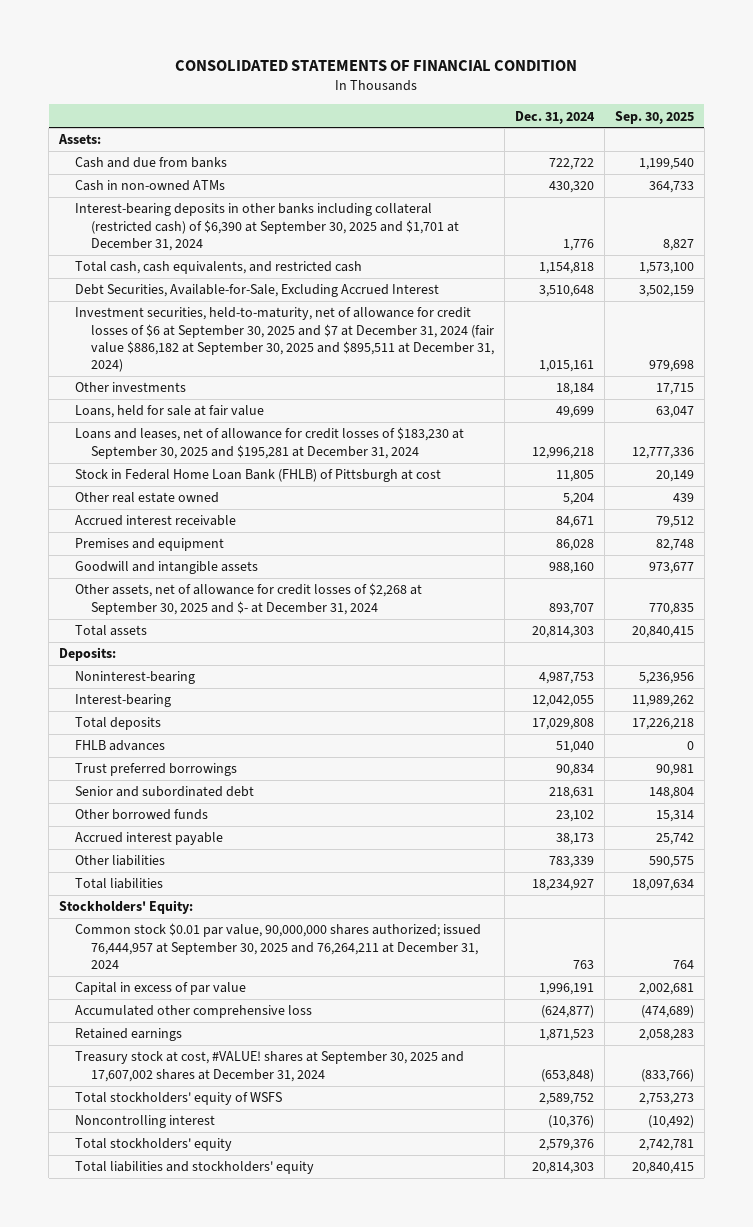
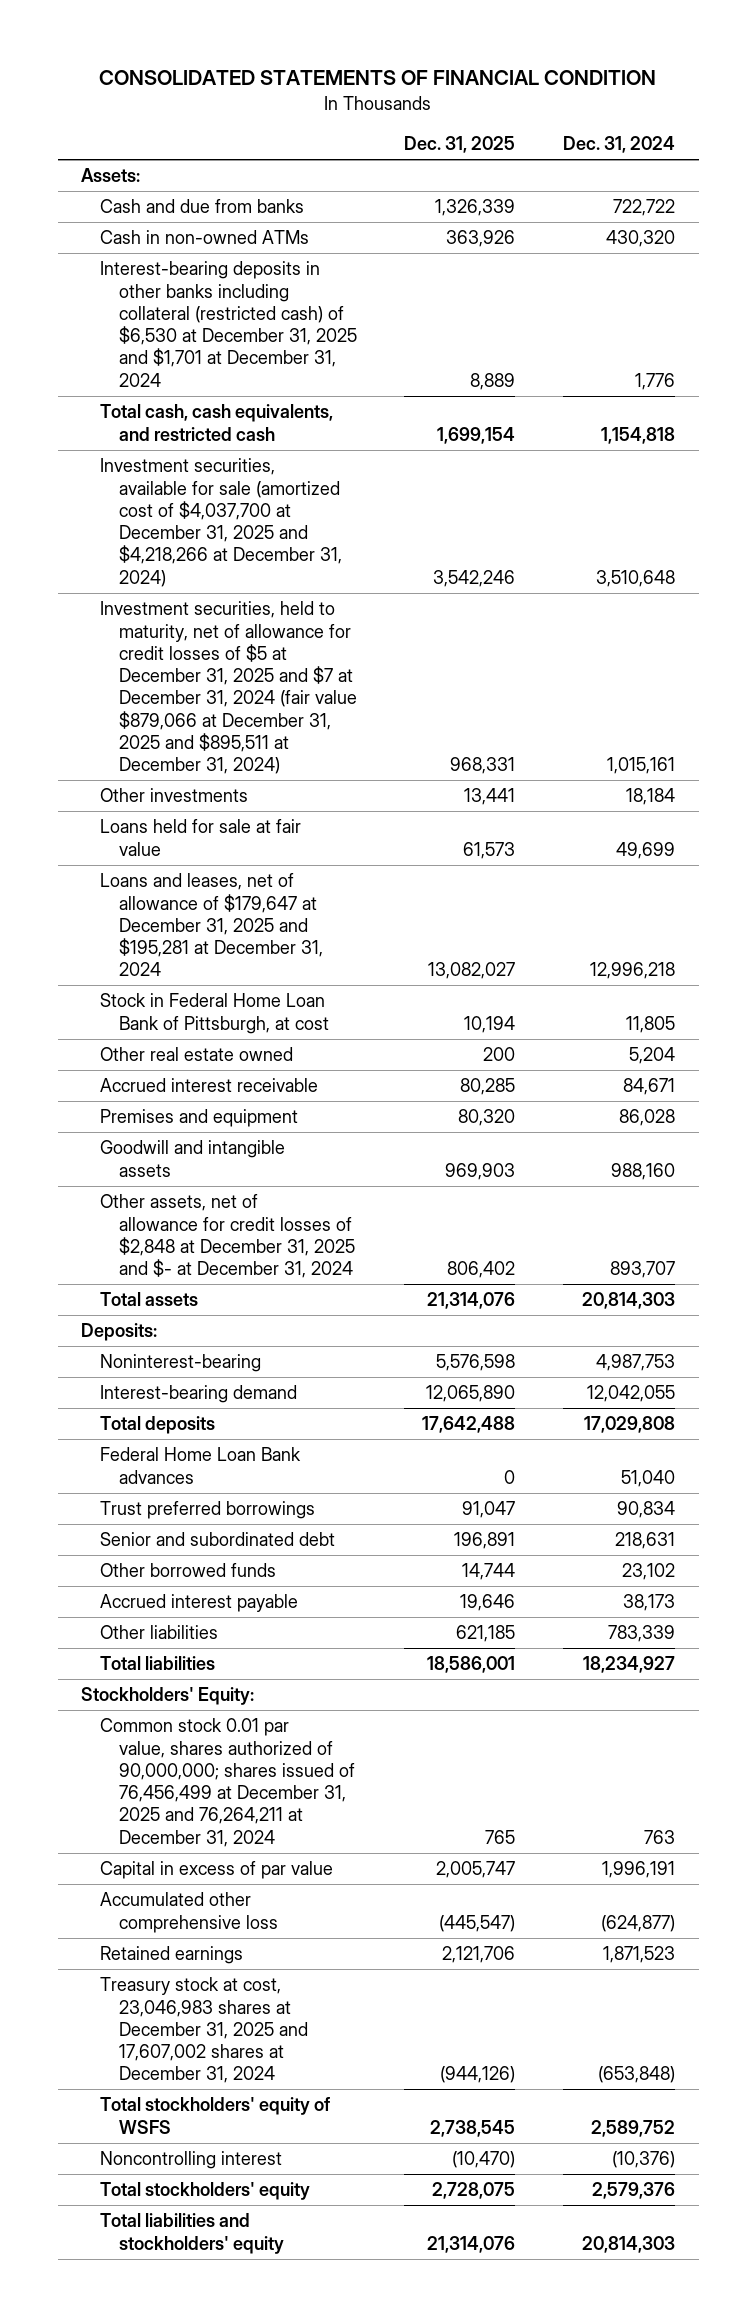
[614,110,694,124] Sep. 30, 2025 -> none
none -> [404,135,516,153] Dec. 31, 2025
[75,203,460,251] Interest-bearing deposits in other banks including collateral (restricted cash) of $6,390 at September 30, 2025 and $1,701 at December 31, 2024 -> [100,261,357,387] Interest-bearing deposits in other banks including collateral (restricted cash) of $6,530 at December 31, 2025 and $1,701 at December 31, 2024
[75,284,440,298] Debt Securities, Available-for-Sale, Excluding Accrued Interest -> [100,458,342,587] Investment securities, available for sale (amortized cost of $4,037,700 at December 31, 2025 and $4,218,266 at December 31, 2024)
[75,307,495,373] Investment securities, held-to-maturity, net of allowance for credit losses of $6 at September 30, 2025 and $7 at December 31, 2024 (fair value $886,182 at September 30, 2025 and $895,511 at December 31, 2024) -> [100,601,357,775] Investment securities, held to maturity, net of allowance for credit losses of $5 at December 31, 2025 and $7 at December 31, 2024 (fair value $879,066 at December 31, 2025 and $895,511 at December 31, 2024)
[75,405,265,419] Loans, held for sale at fair value -> [100,819,302,856] Loans held for sale at fair value
[75,427,465,459] Loans and leases, net of allowance for credit losses of $183,230 at September 30, 2025 and $195,281 at December 31, 2024 -> [100,873,323,977] Loans and leases, net of allowance of $179,647 at December 31, 2025 and $195,281 at December 31, 2024
[75,469,442,483] Stock in Federal Home Loan Bank (FHLB) of Pittsburgh at cost -> [100,993,329,1034] Stock in Federal Home Loan Bank of Pittsburgh, at cost
[75,583,423,615] Other assets, net of allowance for credit losses of $2,268 at September 30, 2025 and $- at December 31, 2024 -> [100,1194,355,1279] Other assets, net of allowance for credit losses of $2,848 at December 31, 2025 and $- at December 31, 2024
[75,694,172,708] Interest-bearing -> [100,1385,298,1404] Interest-bearing demand
[75,740,166,752] FHLB advances -> [100,1447,302,1484] Federal Home Loan Bank advances
[75,923,482,969] Common stock $0.01 par value, 90,000,000 shares authorized; issued 76,444,957 at September 30, 2025 and 76,264,211 at December 31, 2024 -> [100,1718,355,1847] Common stock 0.01 par value, shares authorized of 90,000,000; shares issued of 76,456,499 at December 31, 2025 and 76,264,211 at December 31, 2024
[75,1051,465,1082] Treasury stock at cost, #VALUE! shares at September 30, 2025 and 17,607,002 shares at December 31, 2024 -> [100,1977,308,2084] Treasury stock at cost, 23,046,983 shares at December 31, 2025 and 17,607,002 shares at December 31, 2024

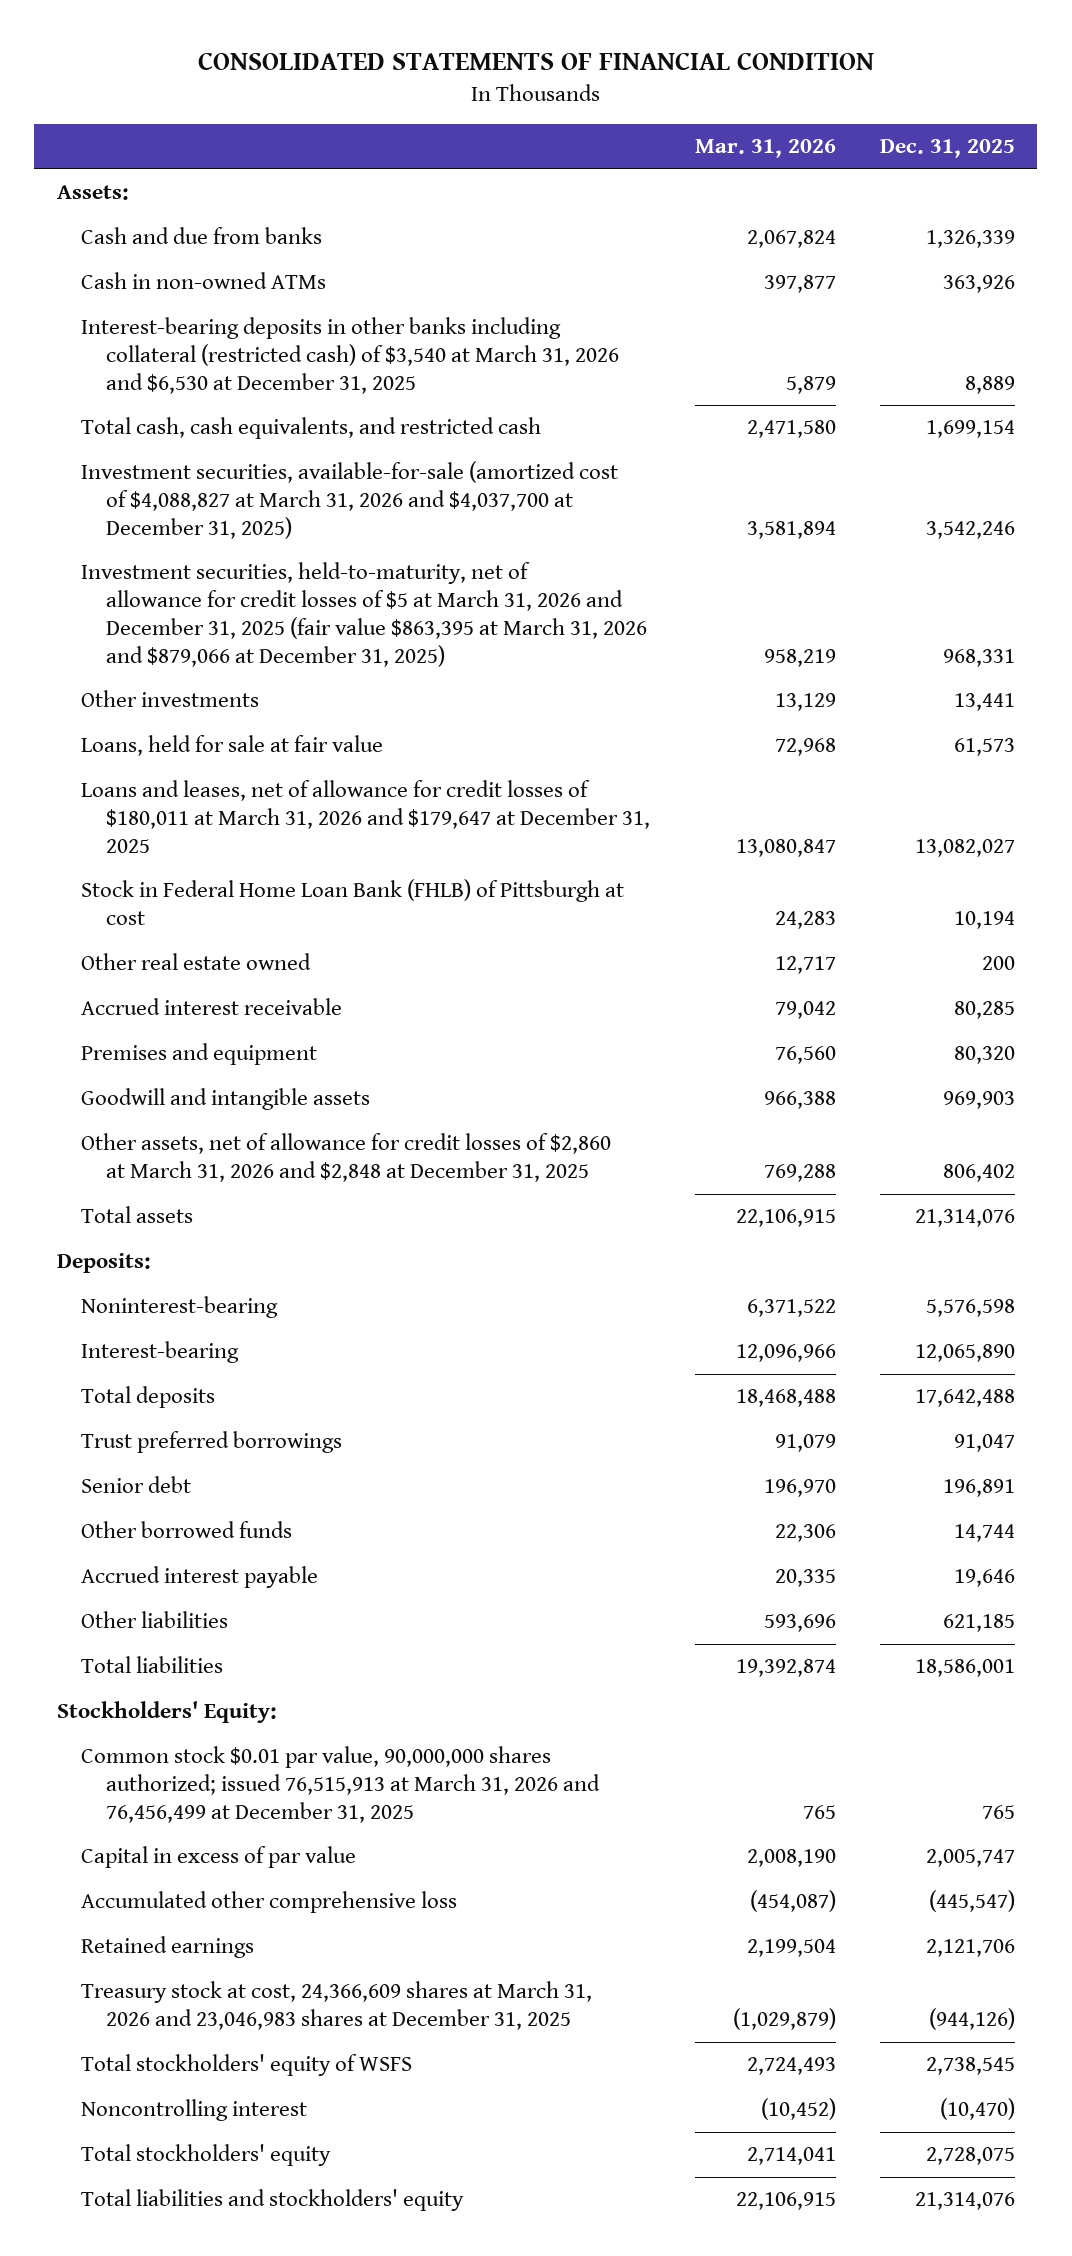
[563,135,676,153] Dec. 31, 2024 -> none
none -> [694,139,836,159] Mar. 31, 2026
[100,261,357,387] Interest-bearing deposits in other banks including collateral (restricted cash) of $6,530 at December 31, 2025 and $1,701 at December 31, 2024 -> [81,317,620,395] Interest-bearing deposits in other banks including collateral (restricted cash) of $3,540 at March 31, 2026 and $6,530 at December 31, 2025
[100,458,342,587] Investment securities, available for sale (amortized cost of $4,037,700 at December 31, 2025 and $4,218,266 at December 31, 2024) -> [81,461,619,540] Investment securities, available-for-sale (amortized cost of $4,088,827 at March 31, 2026 and $4,037,700 at December 31, 2025)
[100,601,357,775] Investment securities, held to maturity, net of allowance for credit losses of $5 at December 31, 2025 and $7 at December 31, 2024 (fair value $879,066 at December 31, 2025 and $895,511 at December 31, 2024) -> [81,562,648,667] Investment securities, held-to-maturity, net of allowance for credit losses of $5 at March 31, 2026 and December 31, 2025 (fair value $863,395 at March 31, 2026 and $879,066 at December 31, 2025)
[100,819,302,856] Loans held for sale at fair value -> [81,735,384,757] Loans, held for sale at fair value
[100,873,323,977] Loans and leases, net of allowance of $179,647 at December 31, 2025 and $195,281 at December 31, 2024 -> [81,780,651,854] Loans and leases, net of allowance for credit losses of $180,011 at March 31, 2026 and $179,647 at December 31, 2025
[100,993,329,1034] Stock in Federal Home Loan Bank of Pittsburgh, at cost -> [81,879,625,926] Stock in Federal Home Loan Bank (FHLB) of Pittsburgh at cost
[100,1194,355,1279] Other assets, net of allowance for credit losses of $2,848 at December 31, 2025 and $- at December 31, 2024 -> [81,1133,612,1183] Other assets, net of allowance for credit losses of $2,860 at March 31, 2026 and $2,848 at December 31, 2025
[100,1385,298,1404] Interest-bearing demand -> [81,1341,240,1364] Interest-bearing
[100,1447,302,1484] Federal Home Loan Bank advances -> none
[100,1532,336,1547] Senior and subordinated debt -> [81,1476,192,1494] Senior debt
[100,1718,355,1847] Common stock 0.01 par value, shares authorized of 90,000,000; shares issued of 76,456,499 at December 31, 2025 and 76,264,211 at December 31, 2024 -> [81,1746,601,1824] Common stock $0.01 par value, 90,000,000 shares authorized; issued 76,515,913 at March 31, 2026 and 76,456,499 at December 31, 2025
[100,1977,308,2084] Treasury stock at cost, 23,046,983 shares at December 31, 2025 and 17,607,002 shares at December 31, 2024 -> [81,1981,593,2031] Treasury stock at cost, 24,366,609 shares at March 31, 2026 and 23,046,983 shares at December 31, 2025

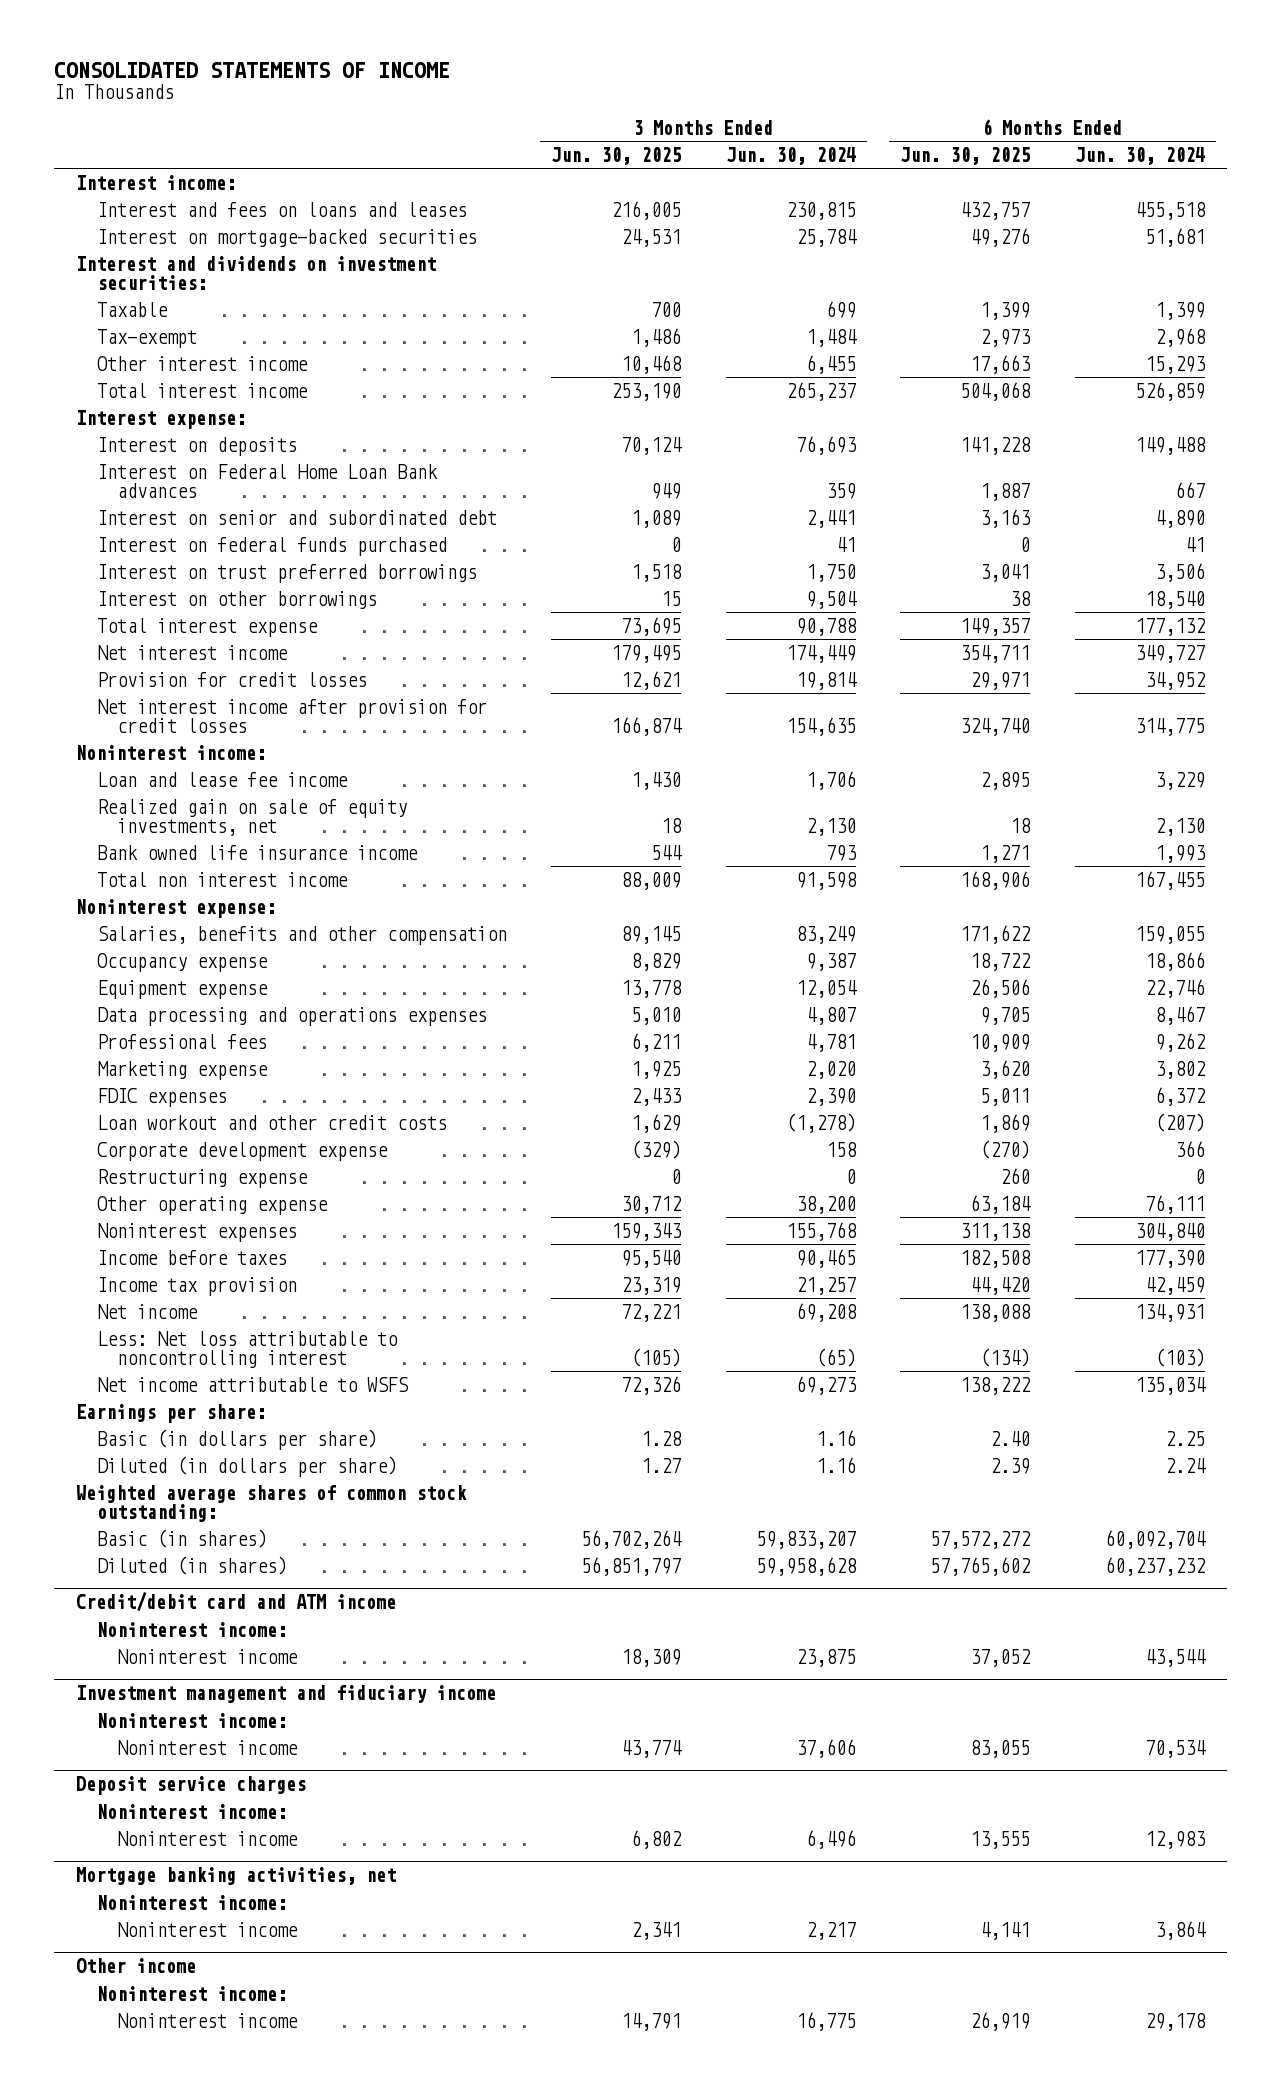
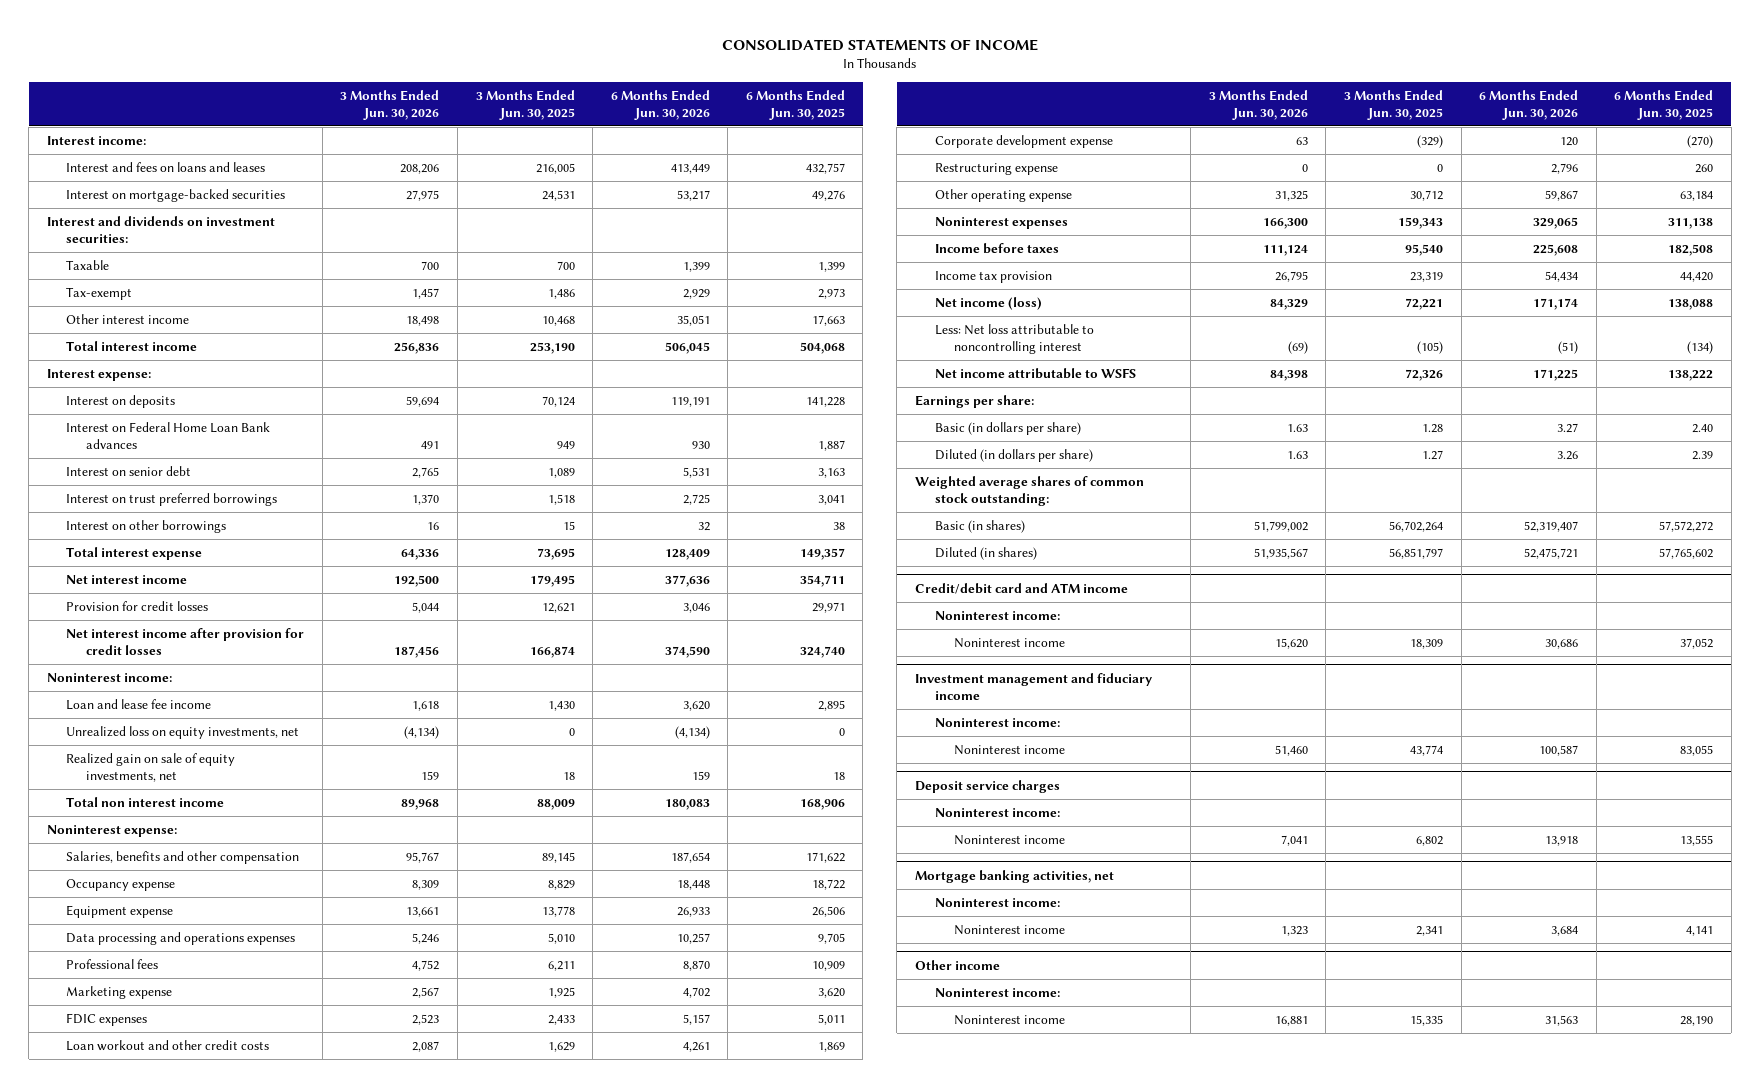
[725,146,856,165] Jun. 30, 2024 -> none
[1074,146,1205,165] Jun. 30, 2024 -> none
none -> [340,89,440,120] 3 Months Ended Jun. 30, 2026
none -> [610,89,710,120] 6 Months Ended Jun. 30, 2026
[96,536,447,556] Interest on federal funds purchased -> none
[96,509,497,525] Interest on senior and subordinated debt -> [66,465,192,476] Interest on senior debt
none -> [66,725,300,739] Unrealized loss on equity investments, net
[96,844,418,860] Bank owned life insurance income -> none
[96,1303,198,1319] Net income -> [934,296,1042,310] Net income (loss)
[621,2012,682,2031] 14,791 -> [1410,1014,1444,1026] 15,335
[970,2011,1031,2031] 26,919 -> [1680,1015,1714,1026] 28,190

